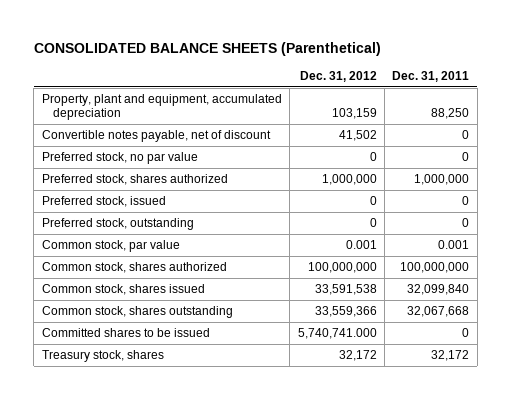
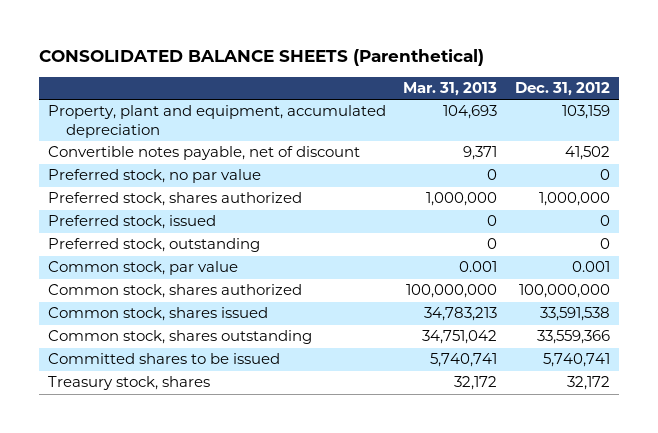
[392,71,470,83] Dec. 31, 2011 -> none
none -> [403,82,498,97] Mar. 31, 2013
[297,328,377,340] 5,740,741.000 -> [543,353,611,368] 5,740,741

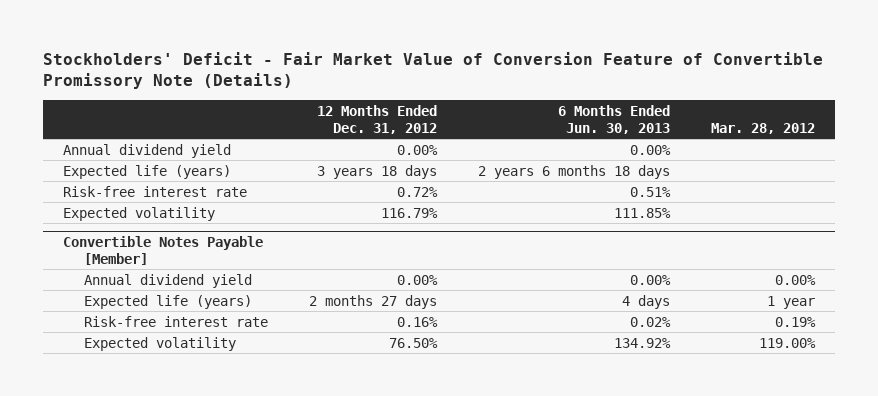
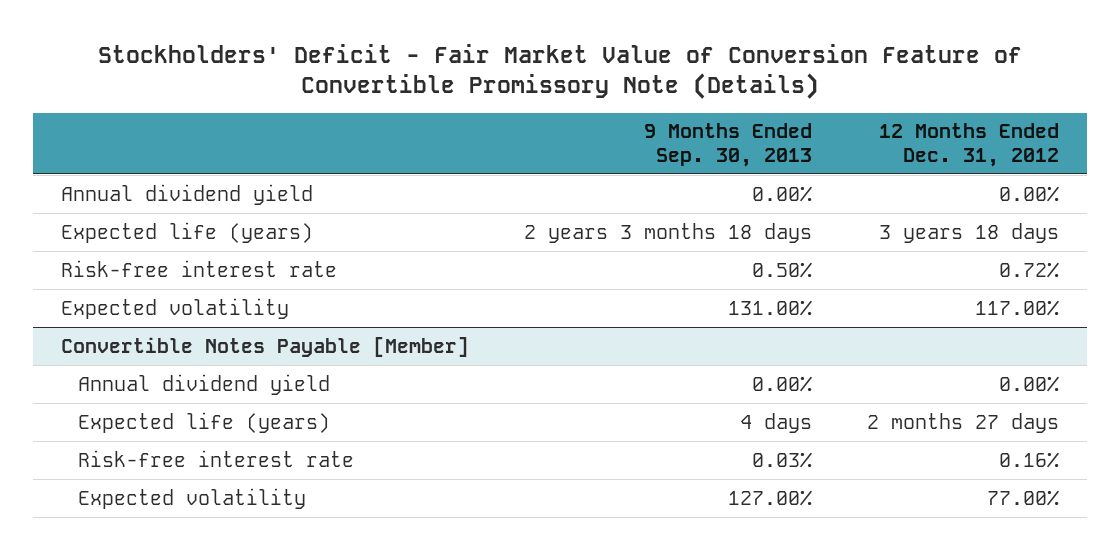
[557,105,670,134] 6 Months Ended Jun. 30, 2013 -> none
[710,122,815,134] Mar. 28, 2012 -> none
none -> [643,123,812,167] 9 Months Ended Sep. 30, 2013
[380,207,438,218] 116.79% -> [974,299,1059,316] 117.00%
[388,337,438,348] 76.50% -> [986,489,1059,506] 77.00%

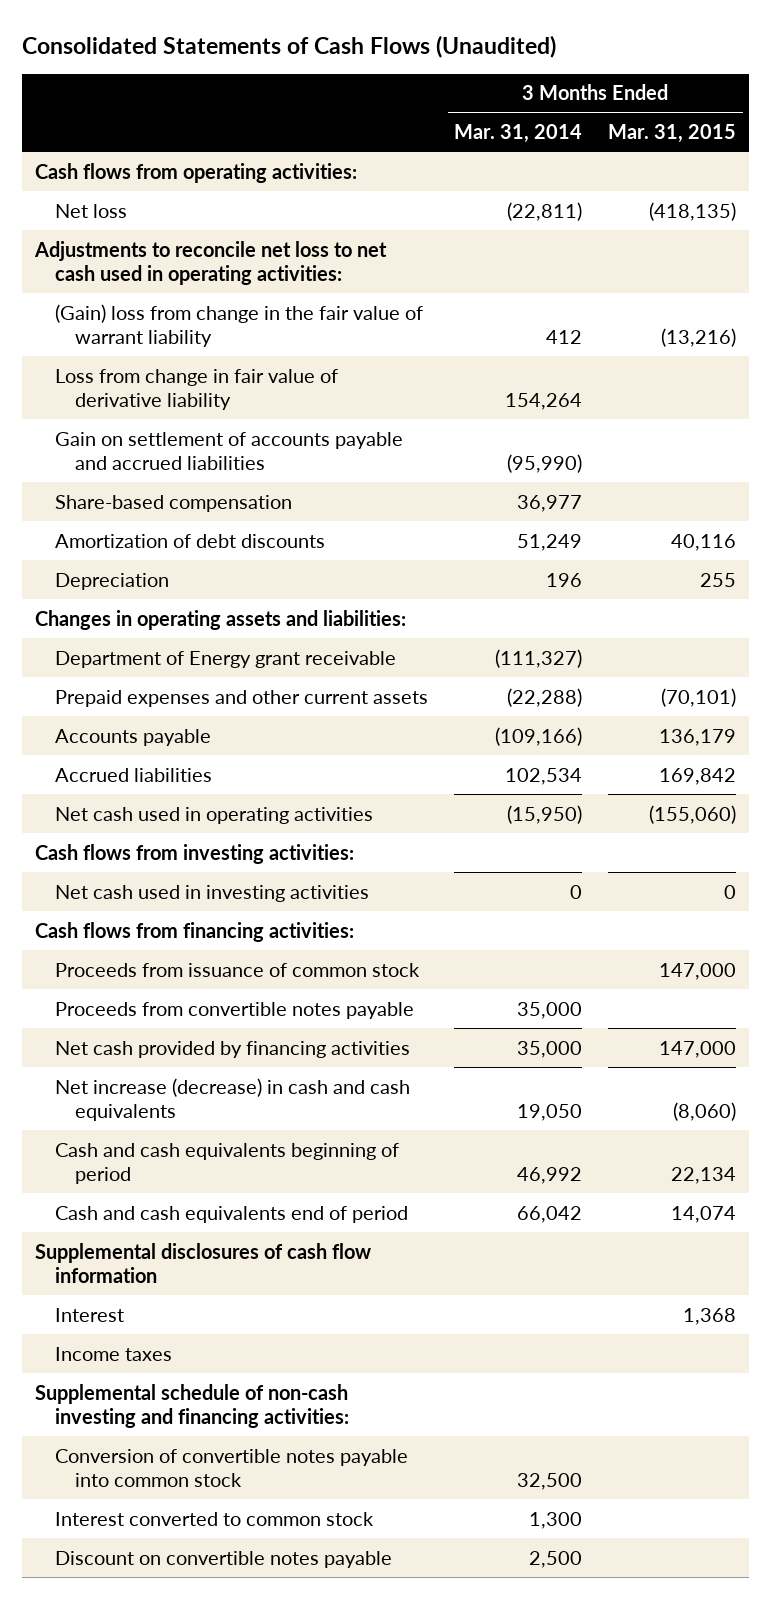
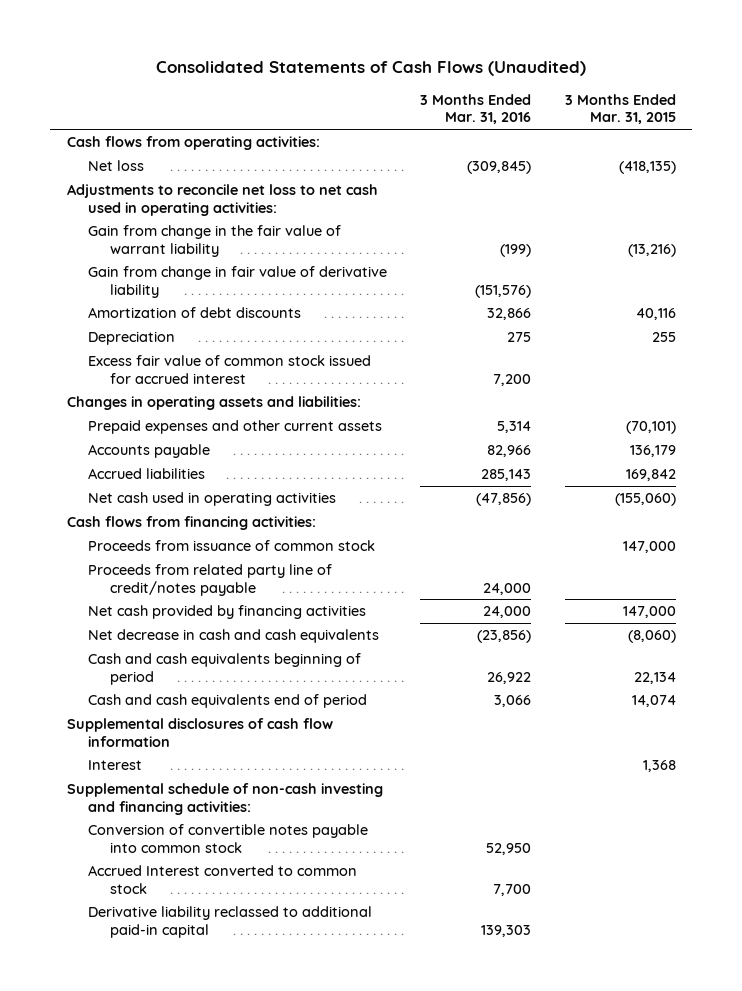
[454,124,583,144] Mar. 31, 2014 -> none
none -> [420,93,532,125] 3 Months Ended Mar. 31, 2016
[55,431,404,470] Gain on settlement of accounts payable and accrued liabilities -> none
[55,494,293,512] Share-based compensation -> none
[55,303,424,347] (Gain) loss from change in the fair value of warrant liability -> [88,225,342,257] Gain from change in the fair value of warrant liability
[55,368,339,410] Loss from change in fair value of derivative liability -> [88,266,388,298] Gain from change in fair value of derivative liability
none -> [88,355,372,384] Excess fair value of common stock issued for accrued interest
[55,650,397,668] Department of Energy grant receivable -> none
[35,843,355,864] Cash flows from investing activities: -> none
[55,884,370,902] Net cash used in investing activities -> none
[55,1001,415,1019] Proceeds from convertible notes payable -> none
none -> [88,564,333,596] Proceeds from related party line of credit/notes payable
[55,1077,411,1121] Net increase (decrease) in cash and cash equivalents -> [88,629,380,644] Net decrease in cash and cash equivalents
[55,1346,173,1361] Income taxes -> none
[55,1550,393,1568] Discount on convertible notes payable -> none
[55,1511,375,1526] Interest converted to common stock -> [88,865,358,894] Accrued Interest converted to common stock
none -> [88,906,373,938] Derivative liability reclassed to additional paid-in capital

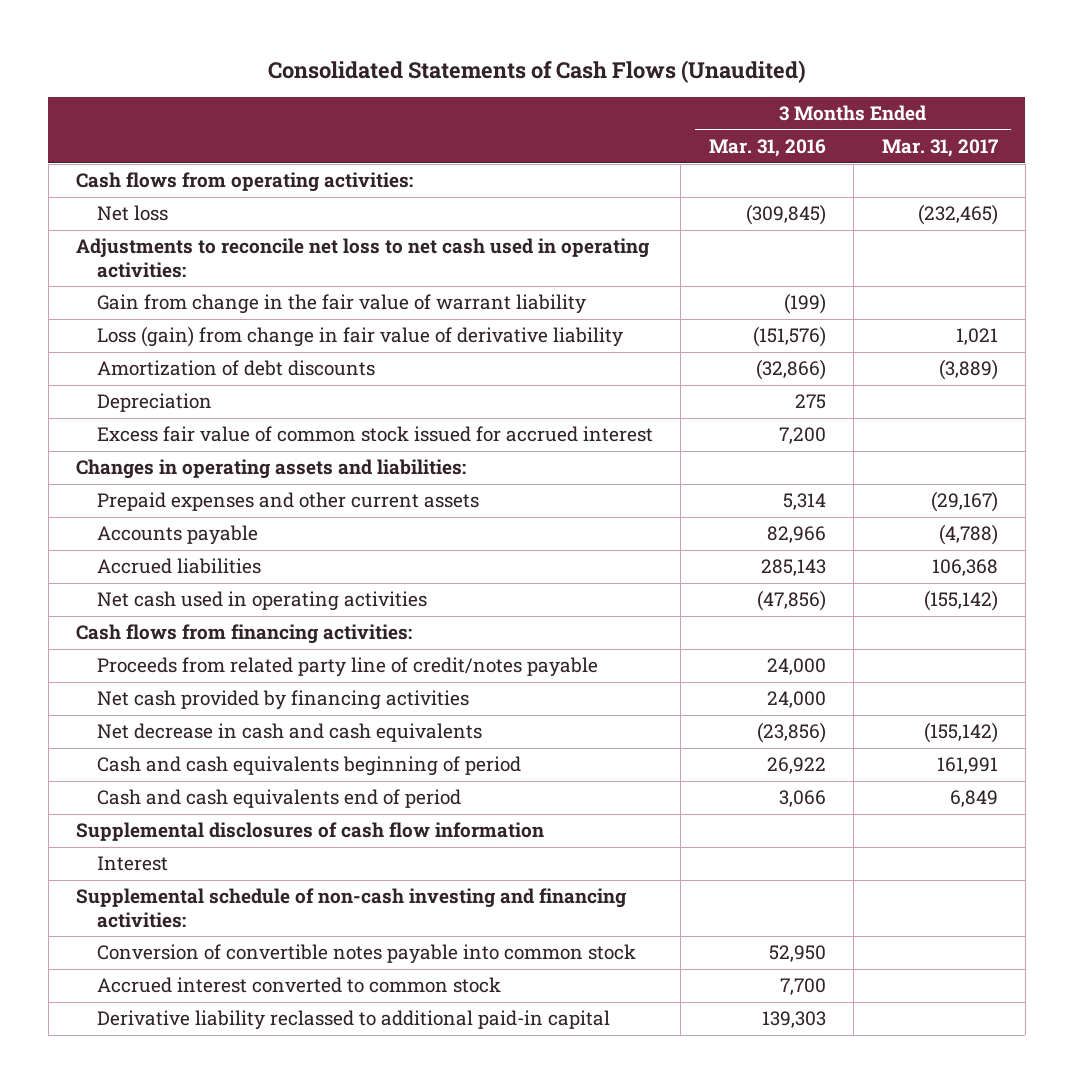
[564,93,676,125] 3 Months Ended Mar. 31, 2015 -> none
none -> [881,139,998,158] Mar. 31, 2017
[88,266,388,298] Gain from change in fair value of derivative liability -> [96,326,623,348] Loss (gain) from change in fair value of derivative liability
[487,308,532,321] 32,866 -> [755,359,826,381] (32,866)
[88,540,376,552] Proceeds from issuance of common stock -> none
[88,865,358,894] Accrued Interest converted to common stock -> [96,977,501,994] Accrued interest converted to common stock

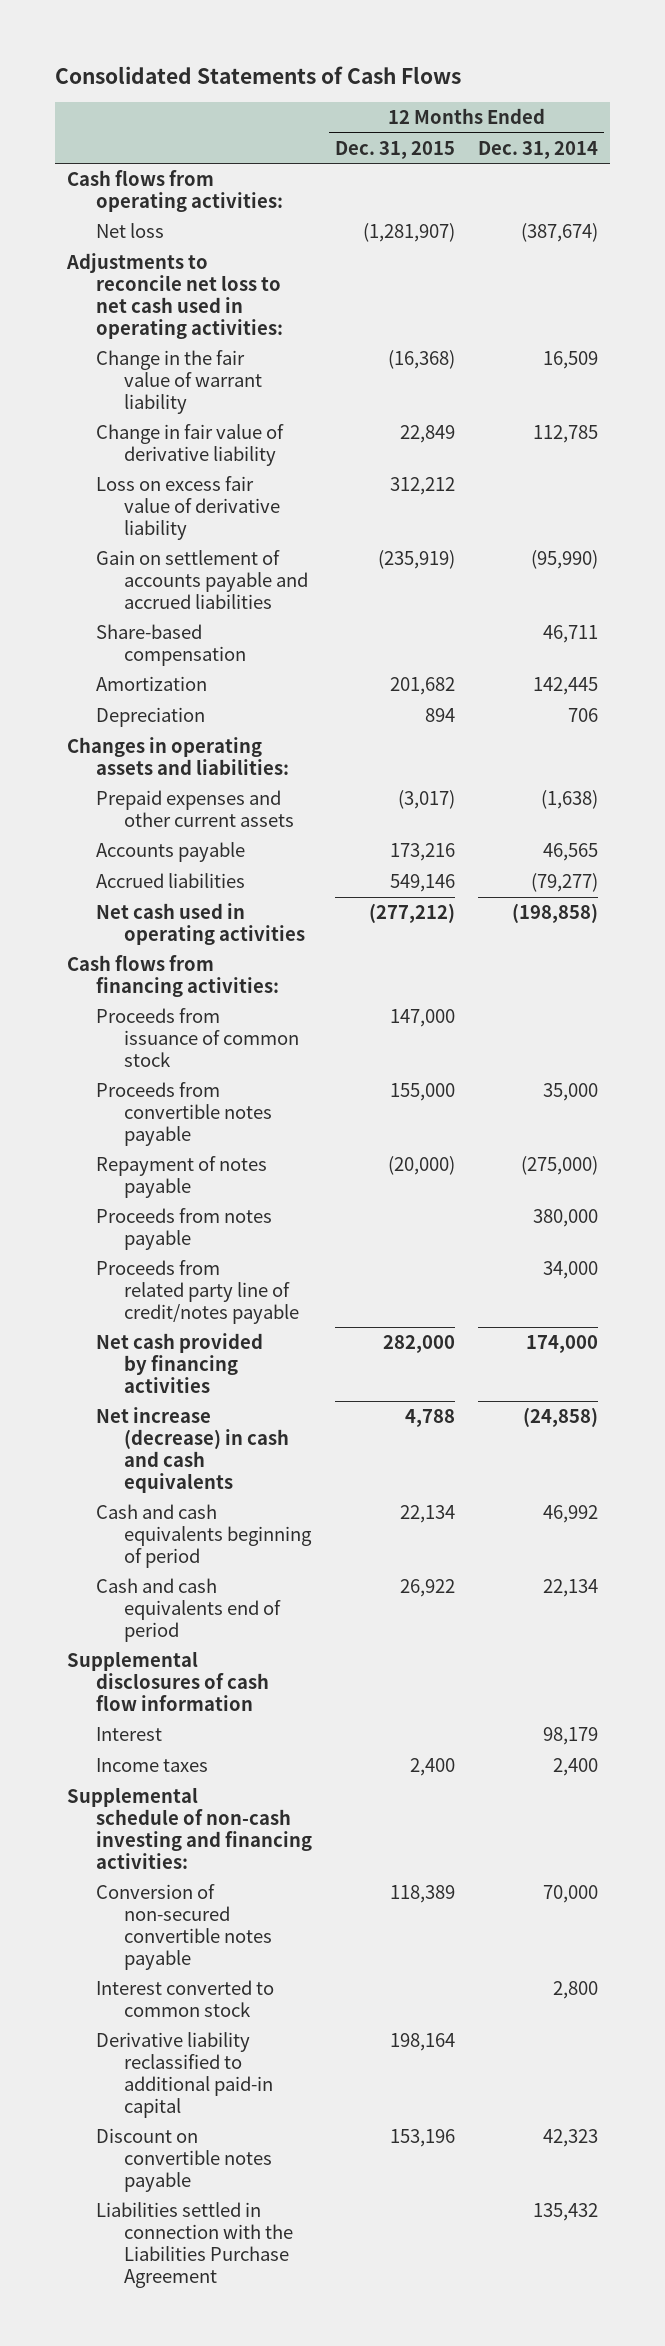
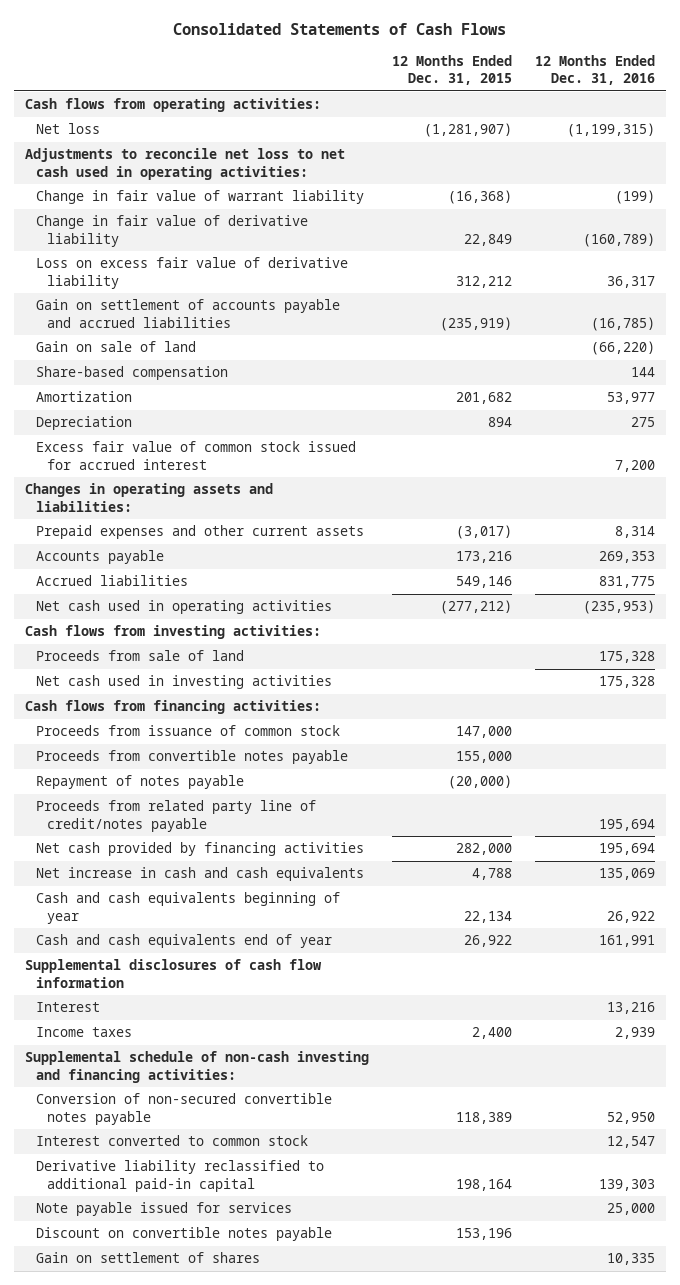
[478,140,599,159] Dec. 31, 2014 -> none
none -> [534,55,655,86] 12 Months Ended Dec. 31, 2016
[95,349,263,414] Change in the fair value of warrant liability -> [36,190,365,205] Change in fair value of warrant liability
none -> [36,341,197,353] Gain on sale of land
none -> [36,441,357,470] Excess fair value of common stock issued for accrued interest
none -> [25,625,322,640] Cash flows from investing activities:
none -> [36,650,245,662] Proceeds from sale of land
none -> [36,675,333,690] Net cash used in investing activities
[95,1207,272,1250] Proceeds from notes payable -> none
[95,1406,290,1493] Net increase (decrease) in cash and cash equivalents -> [36,867,365,882] Net increase in cash and cash equivalents
[95,1503,313,1568] Cash and cash equivalents beginning of period -> [36,892,341,924] Cash and cash equivalents beginning of year
[95,1577,282,1642] Cash and cash equivalents end of period -> [36,934,333,949] Cash and cash equivalents end of year
none -> [36,1202,293,1217] Note payable issued for services
[95,2201,294,2288] Liabilities settled in connection with the Liabilities Purchase Agreement -> [36,1252,261,1264] Gain on settlement of shares

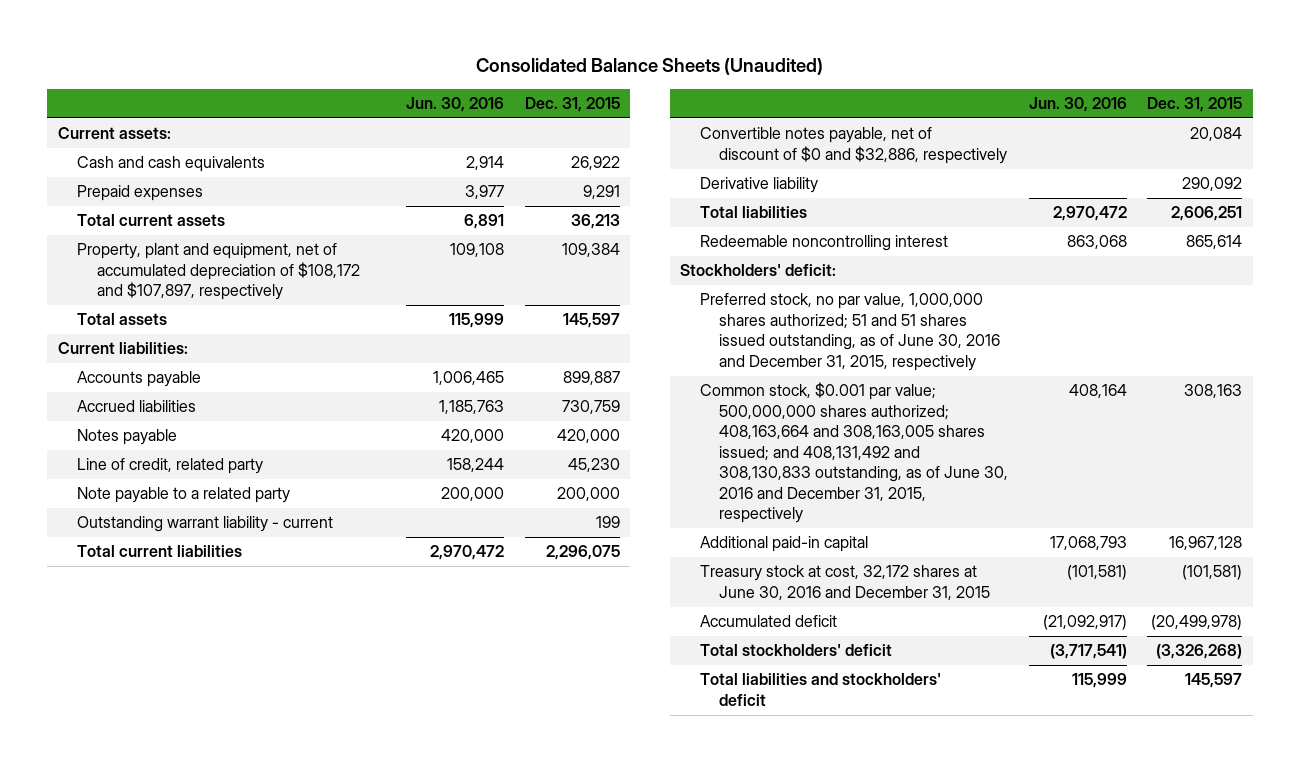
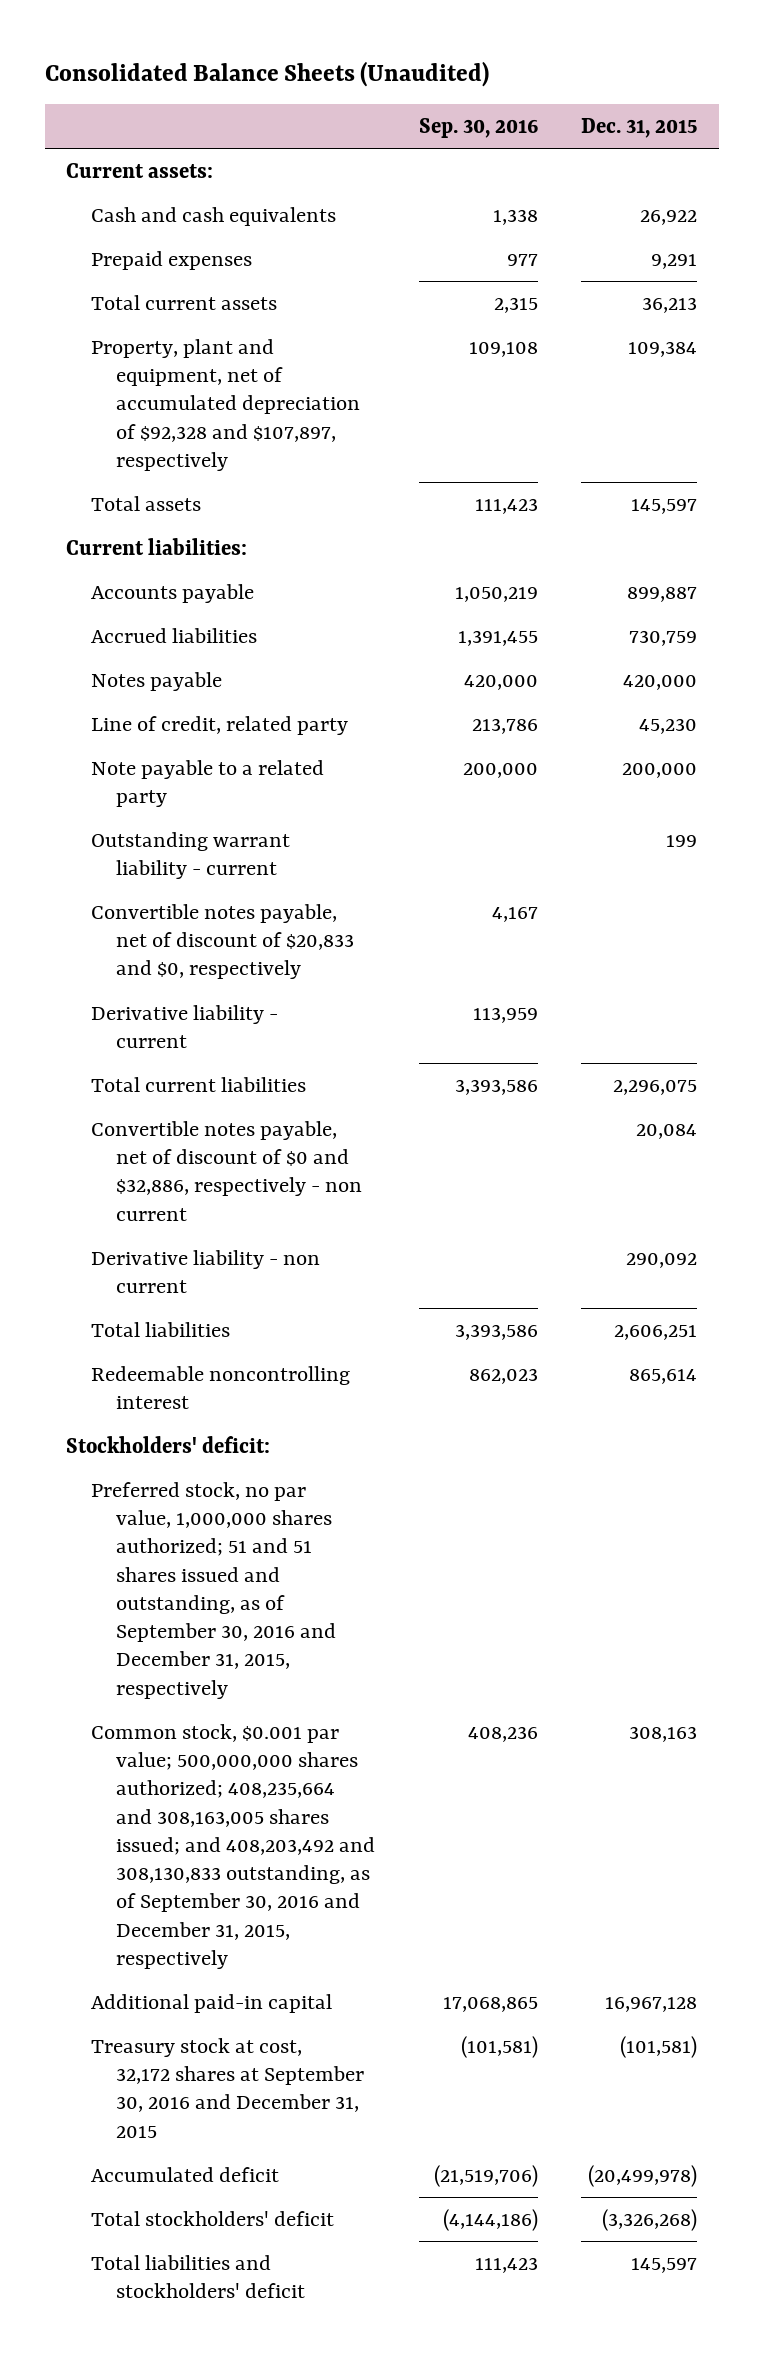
[406,97,505,113] Jun. 30, 2016 -> none
none -> [418,117,538,138] Sep. 30, 2016
[77,243,360,301] Property, plant and equipment, net of accumulated depreciation of $108,172 and $107,897, respectively -> [91,338,360,471] Property, plant and equipment, net of accumulated depreciation of $92,328 and $107,897, respectively
none -> [91,903,354,980] Convertible notes payable, net of discount of $20,833 and $0, respectively
none -> [91,1004,279,1048] Derivative liability - current
[699,127,1008,164] Convertible notes payable, net of discount of $0 and $32,886, respectively -> [91,1120,362,1221] Convertible notes payable, net of discount of $0 and $32,886, respectively - non current
[699,177,818,194] Derivative liability -> [91,1249,321,1293] Derivative liability - non current
[699,293,1001,371] Preferred stock, no par value, 1,000,000 shares authorized; 51 and 51 shares issued outstanding, as of June 30, 2016 and December 31, 2015, respectively -> [91,1481,336,1699] Preferred stock, no par value, 1,000,000 shares authorized; 51 and 51 shares issued and outstanding, as of September 30, 2016 and December 31, 2015, respectively
[699,382,1009,524] Common stock, $0.001 par value; 500,000,000 shares authorized; 408,163,664 and 308,163,005 shares issued; and 408,131,492 and 308,130,833 outstanding, as of June 30, 2016 and December 31, 2015, respectively -> [91,1723,375,1969] Common stock, $0.001 par value; 500,000,000 shares authorized; 408,235,664 and 308,163,005 shares issued; and 408,203,492 and 308,130,833 outstanding, as of September 30, 2016 and December 31, 2015, respectively
[699,565,991,600] Treasury stock at cost, 32,172 shares at June 30, 2016 and December 31, 2015 -> [91,2037,364,2138] Treasury stock at cost, 32,172 shares at September 30, 2016 and December 31, 2015

